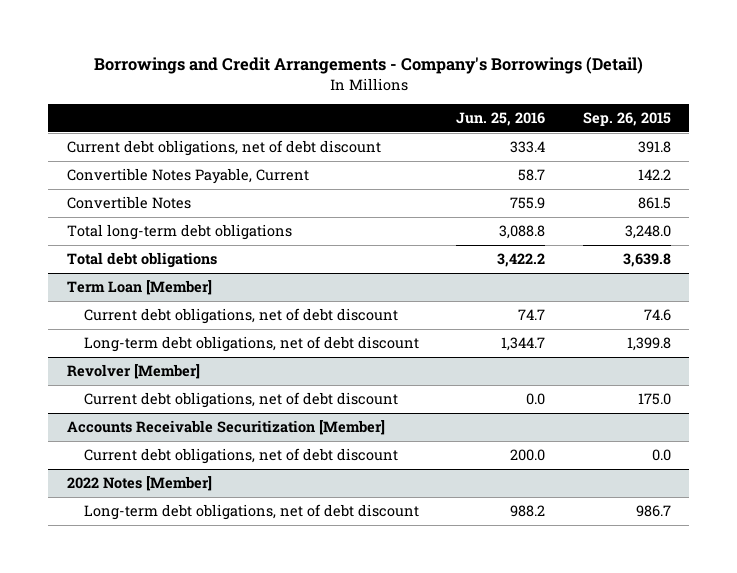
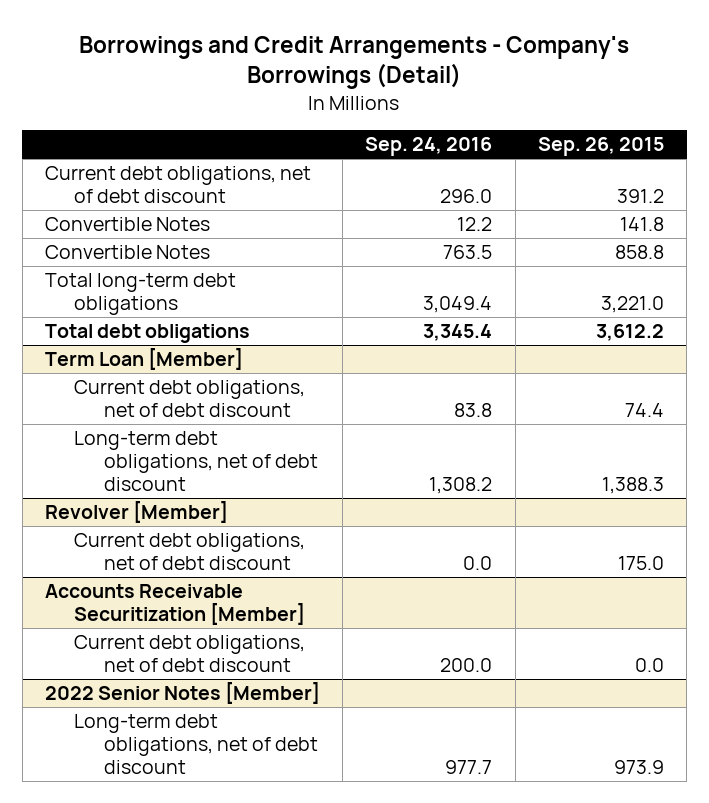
[456,112,546,127] Jun. 25, 2016 -> none
none -> [365,136,493,156] Sep. 24, 2016
[637,141,671,154] 391.8 -> [616,189,664,204] 391.2
[66,168,309,185] Convertible Notes Payable, Current -> [44,217,210,232] Convertible Notes
[637,169,671,181] 142.2 -> [619,217,664,232] 141.8
[637,197,671,210] 861.5 -> [614,245,664,260] 858.8
[624,225,671,240] 3,248.0 -> [600,296,664,314] 3,221.0
[622,253,671,268] 3,639.8 -> [595,324,664,342] 3,612.2
[643,309,671,322] 74.6 -> [624,403,664,418] 74.4
[626,337,671,352] 1,399.8 -> [601,476,664,494] 1,388.3
[66,476,212,492] 2022 Notes [Member] -> [44,682,320,705] 2022 Senior Notes [Member]
[635,505,671,518] 986.7 -> [613,759,664,774] 973.9

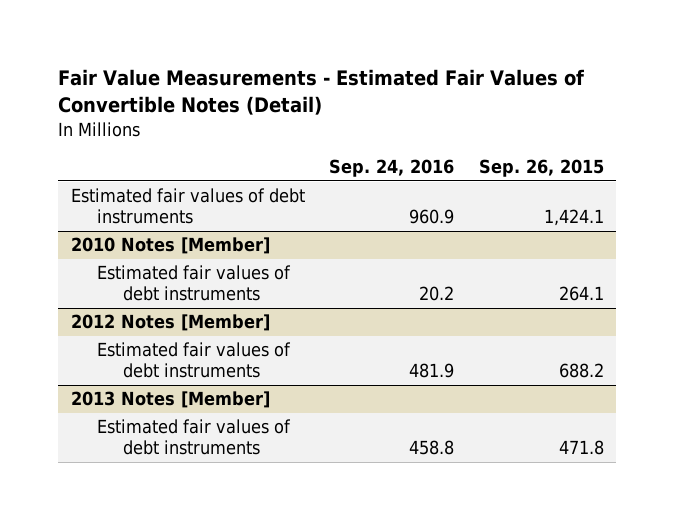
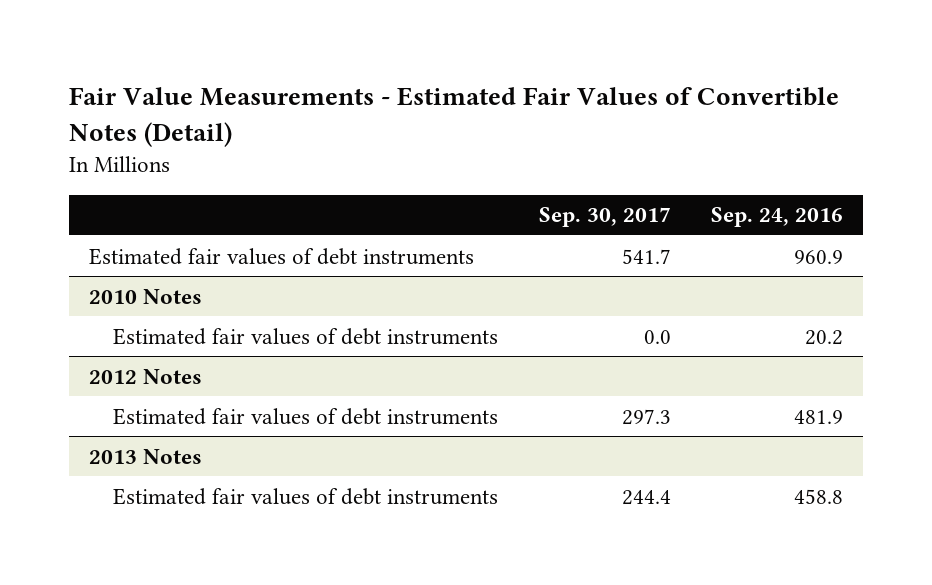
[479,159,605,178] Sep. 26, 2015 -> none
none -> [538,207,671,228] Sep. 30, 2017
[70,237,270,255] 2010 Notes [Member] -> [89,288,203,304] 2010 Notes
[70,314,270,332] 2012 Notes [Member] -> [89,368,203,384] 2012 Notes
[70,391,270,409] 2013 Notes [Member] -> [89,448,203,464] 2013 Notes

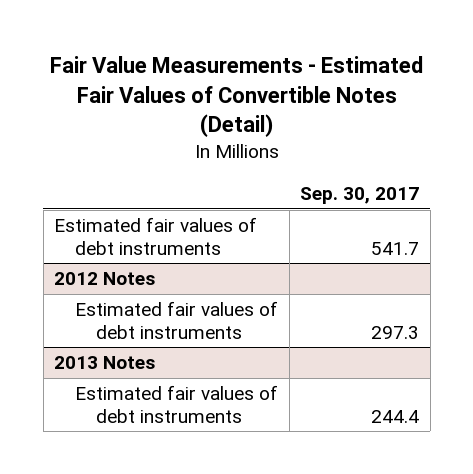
[710,207,843,228] Sep. 24, 2016 -> none
[89,288,203,304] 2010 Notes -> none
[113,327,499,345] Estimated fair values of debt instruments -> none

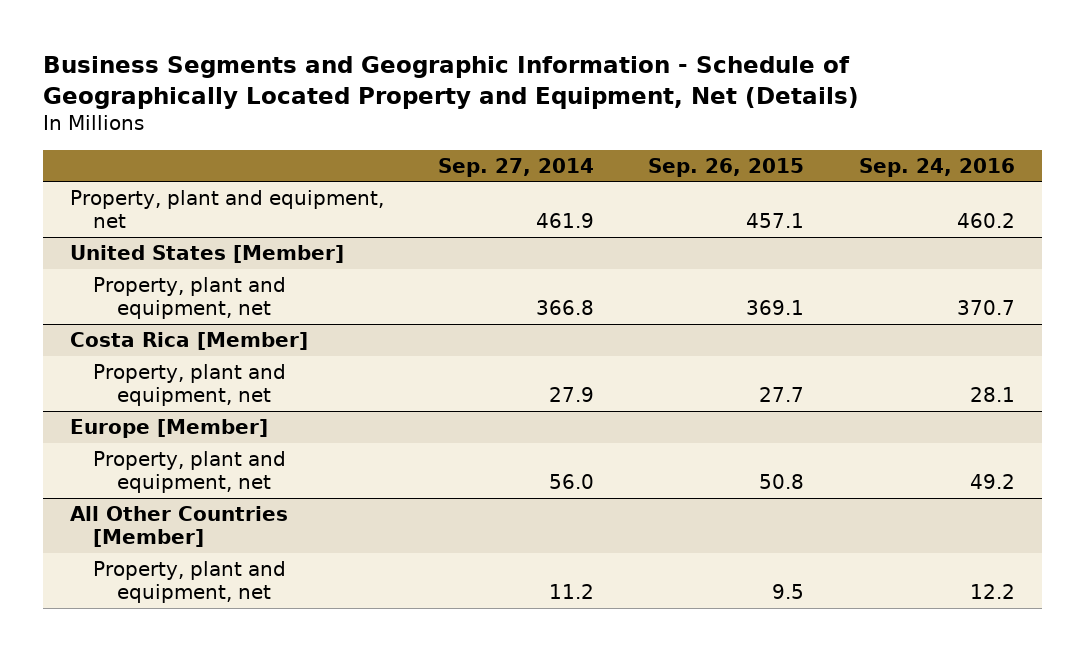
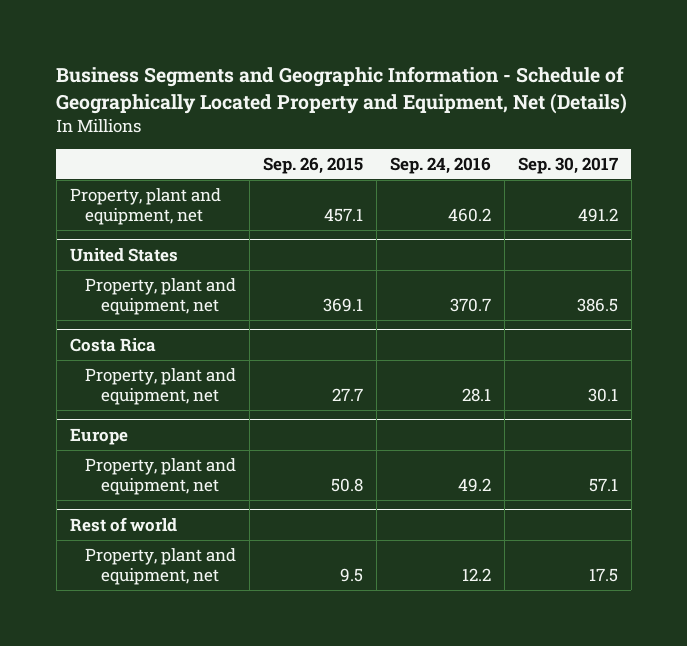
[438,157,595,177] Sep. 27, 2014 -> none
none -> [517,156,618,174] Sep. 30, 2017
[69,245,344,264] United States [Member] -> [69,248,178,263] United States
[69,332,308,351] Costa Rica [Member] -> [69,338,156,353] Costa Rica
[69,419,268,439] Europe [Member] -> [69,428,128,446] Europe
[69,506,288,548] All Other Countries [Member] -> [69,517,177,533] Rest of world

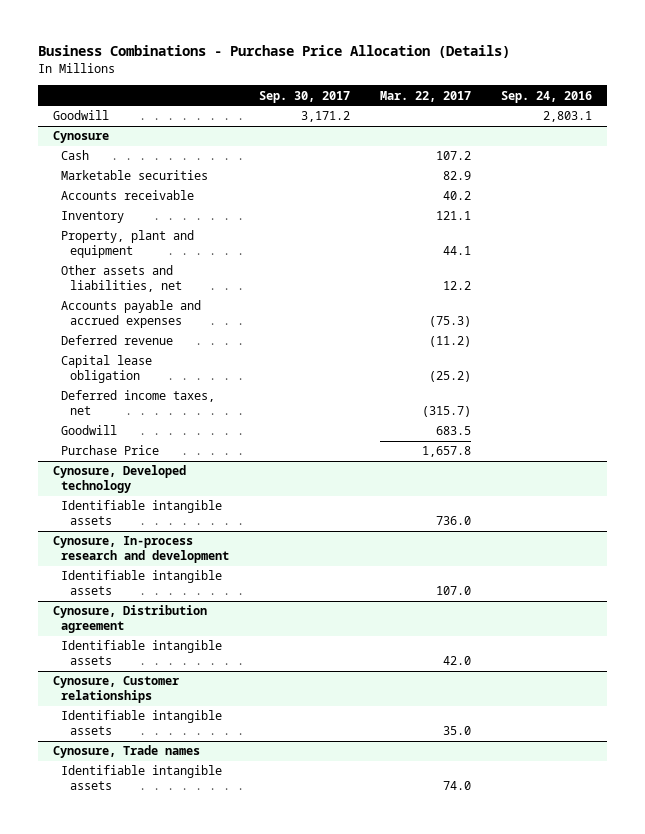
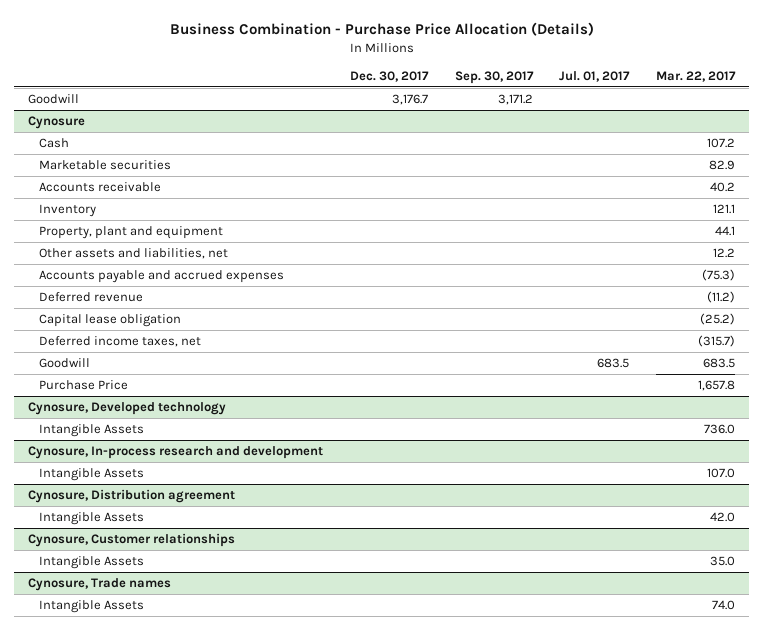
[37,45,510,59] Business Combinations - Purchase Price Allocation (Details) -> [169,22,594,37] Business Combination - Purchase Price Allocation (Details)
[501,90,593,103] Sep. 24, 2016 -> none
none -> [349,70,429,82] Dec. 30, 2017
none -> [559,70,631,82] Jul. 01, 2017
[61,500,223,526] Identifiable intangible assets -> [38,424,144,438] Intangible Assets
[61,570,223,596] Identifiable intangible assets -> [38,468,144,482] Intangible Assets
[61,640,223,666] Identifiable intangible assets -> [38,512,144,526] Intangible Assets
[61,710,223,736] Identifiable intangible assets -> [38,556,144,570] Intangible Assets
[61,765,223,791] Identifiable intangible assets -> [38,600,144,614] Intangible Assets

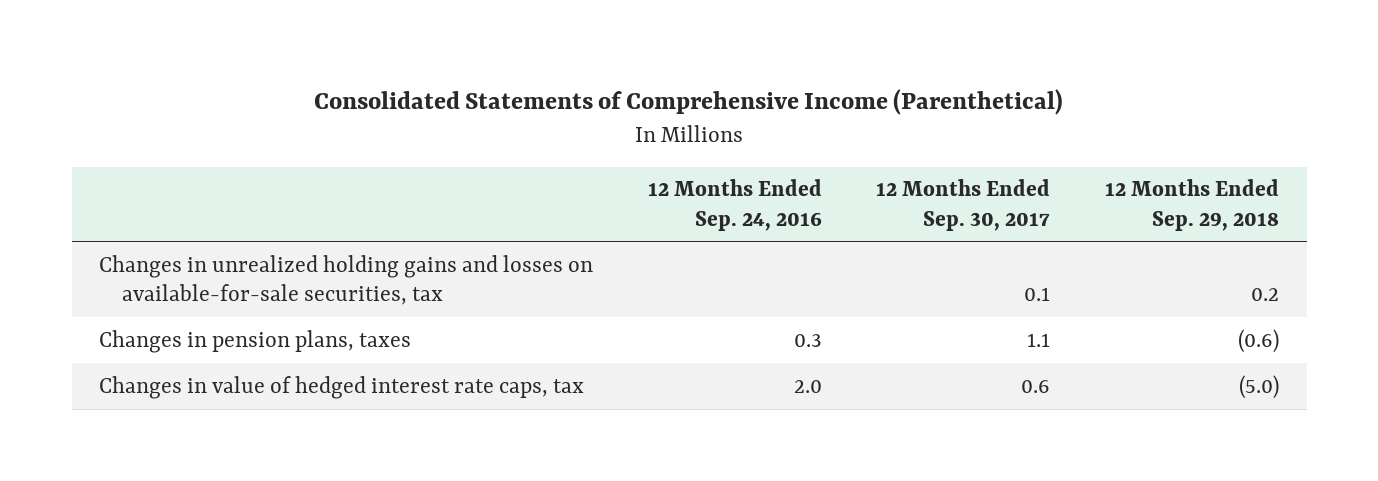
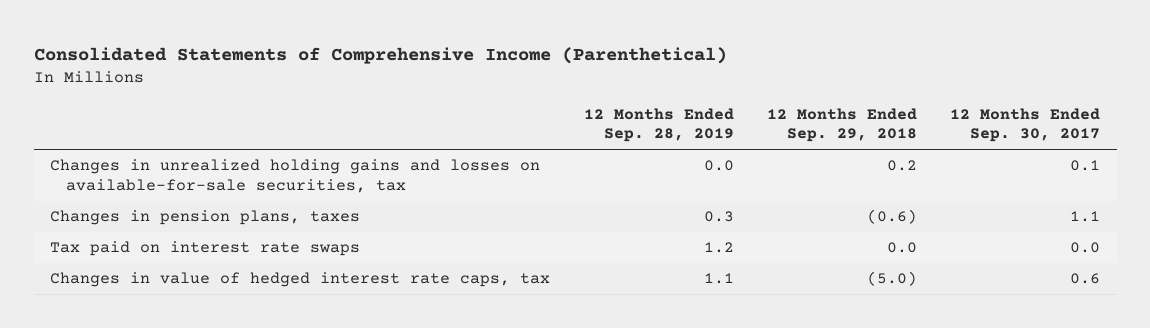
[647,179,822,231] 12 Months Ended Sep. 24, 2016 -> none
none -> [583,108,734,143] 12 Months Ended Sep. 28, 2019
none -> [50,241,361,257] Tax paid on interest rate swaps

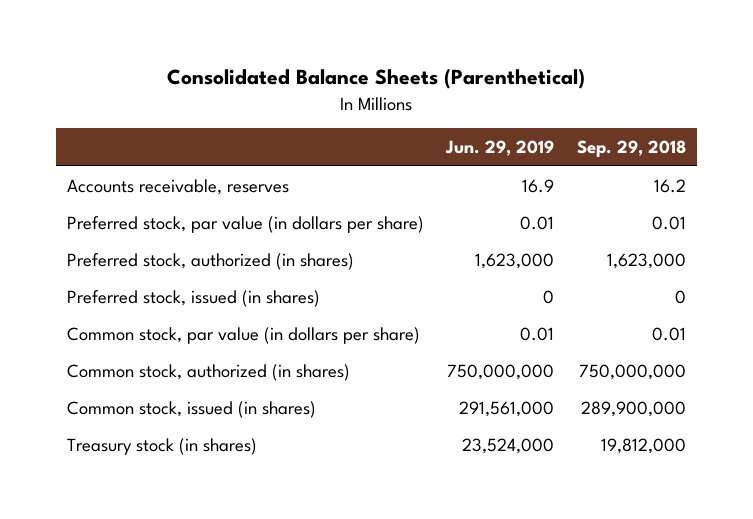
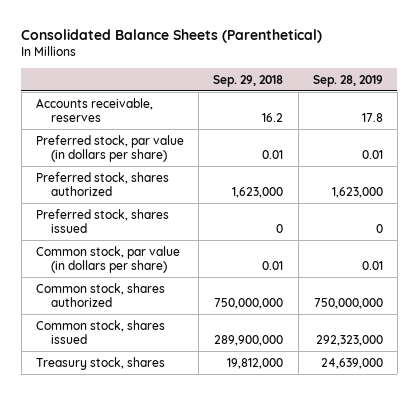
[445,139,555,156] Jun. 29, 2019 -> none
none -> [312,74,383,87] Sep. 28, 2019
[66,252,354,270] Preferred stock, authorized (in shares) -> [36,171,170,196] Preferred stock, shares authorized
[66,289,320,307] Preferred stock, issued (in shares) -> [36,208,170,233] Preferred stock, shares issued
[66,363,350,381] Common stock, authorized (in shares) -> [36,282,166,307] Common stock, shares authorized
[66,400,316,418] Common stock, issued (in shares) -> [36,319,166,344] Common stock, shares issued
[66,437,257,455] Treasury stock (in shares) -> [36,356,166,370] Treasury stock, shares

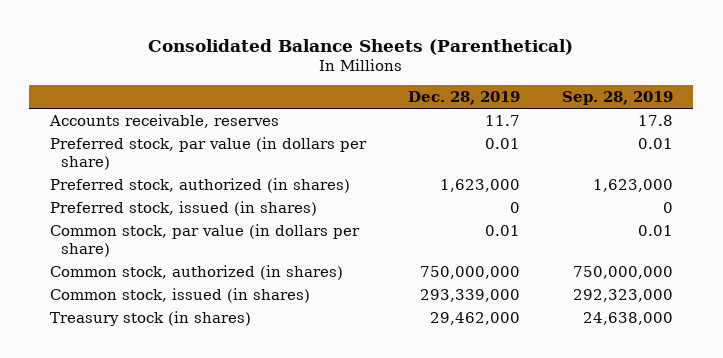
[213,74,284,87] Sep. 29, 2018 -> none
none -> [407,91,520,106] Dec. 28, 2019
[36,171,170,196] Preferred stock, shares authorized -> [50,177,351,193] Preferred stock, authorized (in shares)
[36,208,170,233] Preferred stock, shares issued -> [50,200,318,216] Preferred stock, issued (in shares)
[36,282,166,307] Common stock, shares authorized -> [50,264,344,280] Common stock, authorized (in shares)
[36,319,166,344] Common stock, shares issued -> [50,287,311,303] Common stock, issued (in shares)
[36,356,166,370] Treasury stock, shares -> [50,310,252,326] Treasury stock (in shares)
[320,357,383,369] 24,639,000 -> [582,311,673,325] 24,638,000

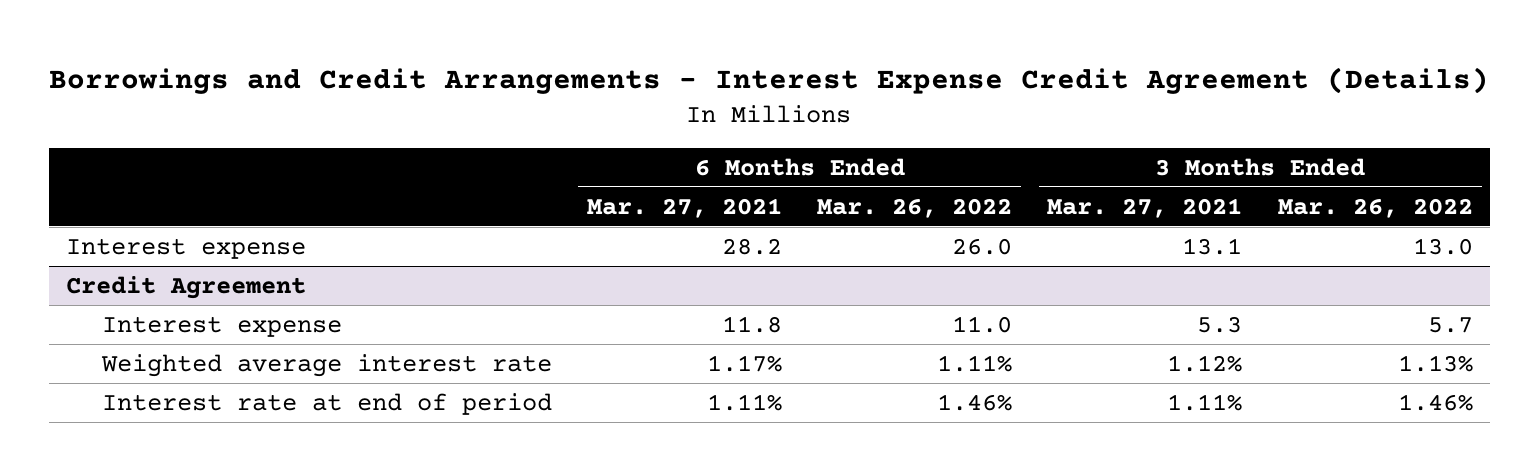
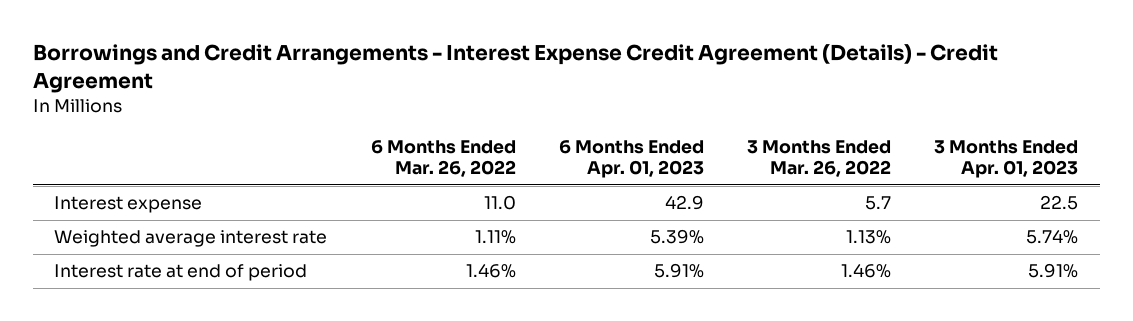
[49,67,1490,95] Borrowings and Credit Arrangements - Interest Expense Credit Agreement (Details) -> [32,44,998,93] Borrowings and Credit Arrangements - Interest Expense Credit Agreement (Details) - Credit Agreement
[586,197,782,218] Mar. 27, 2021 -> none
[1047,197,1243,218] Mar. 27, 2021 -> none
none -> [558,139,704,179] 6 Months Ended Apr. 01, 2023
none -> [934,139,1079,179] 3 Months Ended Apr. 01, 2023
[66,237,307,259] Interest expense -> none
[66,275,307,299] Credit Agreement -> none

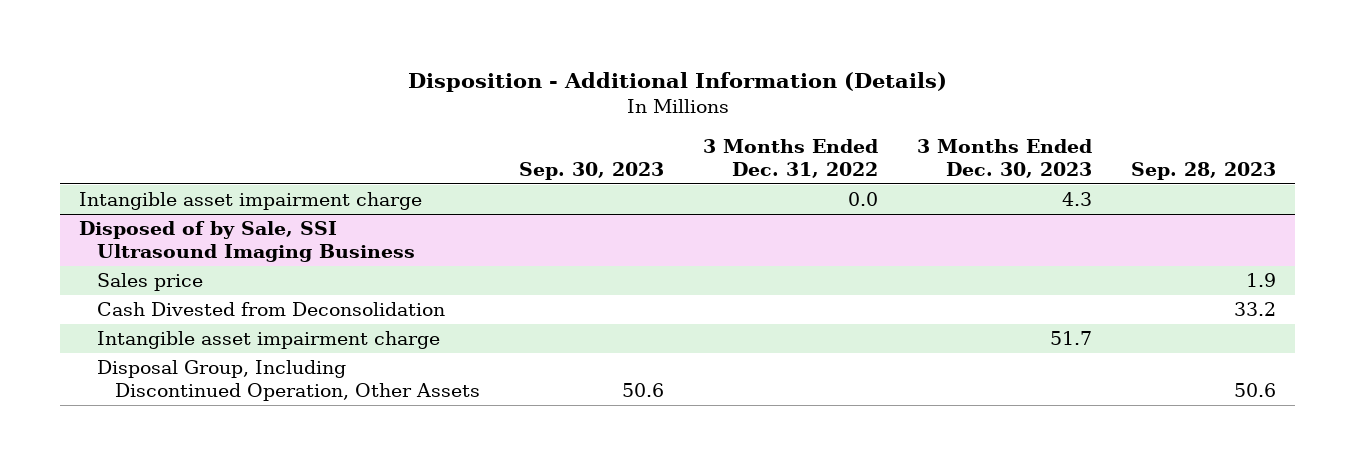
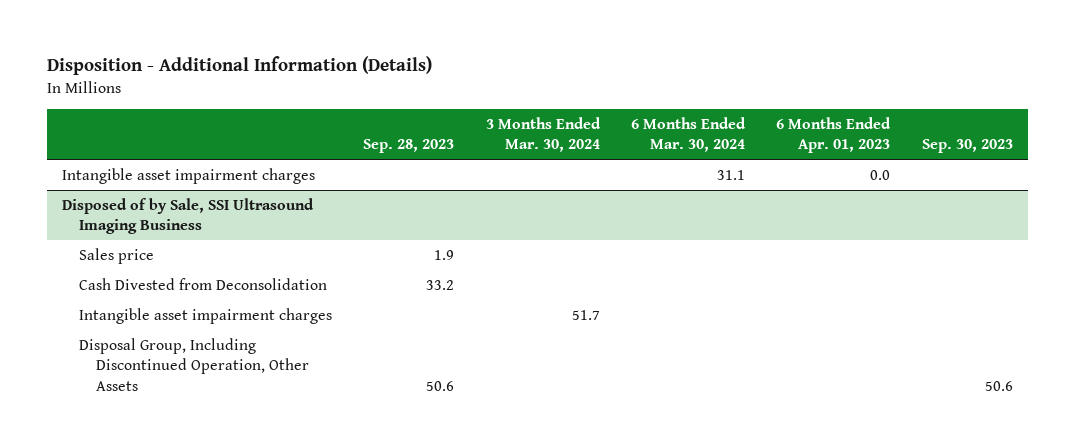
[702,139,878,178] 3 Months Ended Dec. 31, 2022 -> none
[916,139,1092,178] 3 Months Ended Dec. 30, 2023 -> none
none -> [485,116,601,153] 3 Months Ended Mar. 30, 2024
none -> [631,116,747,153] 6 Months Ended Mar. 30, 2024
none -> [776,116,892,154] 6 Months Ended Apr. 01, 2023
[79,192,423,211] Intangible asset impairment charge -> [62,167,316,184] Intangible asset impairment charges
[96,331,440,350] Intangible asset impairment charge -> [79,307,333,324] Intangible asset impairment charges

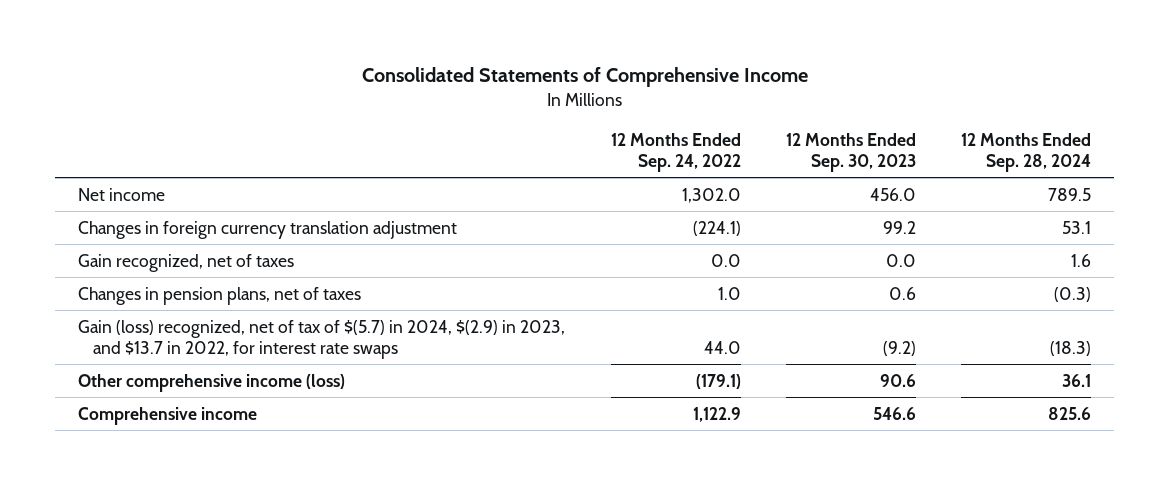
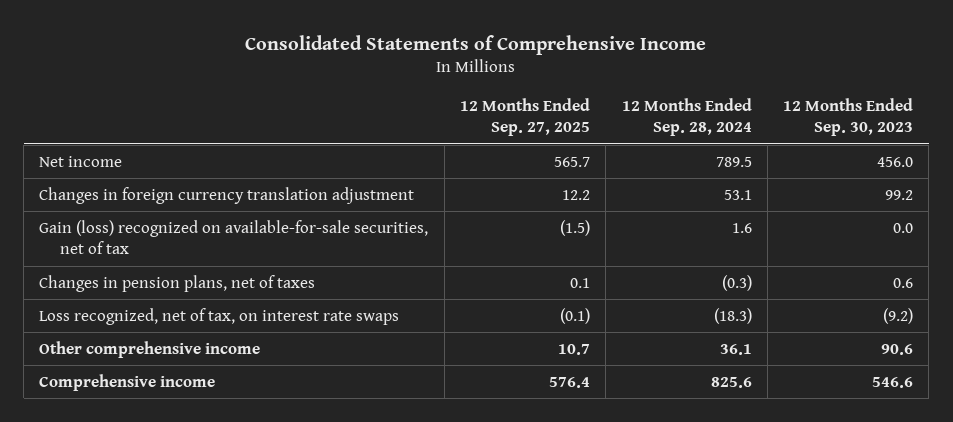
[610,132,741,172] 12 Months Ended Sep. 24, 2022 -> none
none -> [460,97,591,137] 12 Months Ended Sep. 27, 2025
[78,253,295,272] Gain recognized, net of taxes -> [39,219,429,255] Gain (loss) recognized on available-for-sale securities, net of tax
[78,319,566,359] Gain (loss) recognized, net of tax of $(5.7) in 2024, $(2.9) in 2023, and $13.7 in 2022, for interest rate swaps -> [39,307,400,325] Loss recognized, net of tax, on interest rate swaps
[78,373,346,392] Other comprehensive income (loss) -> [39,340,261,358] Other comprehensive income

